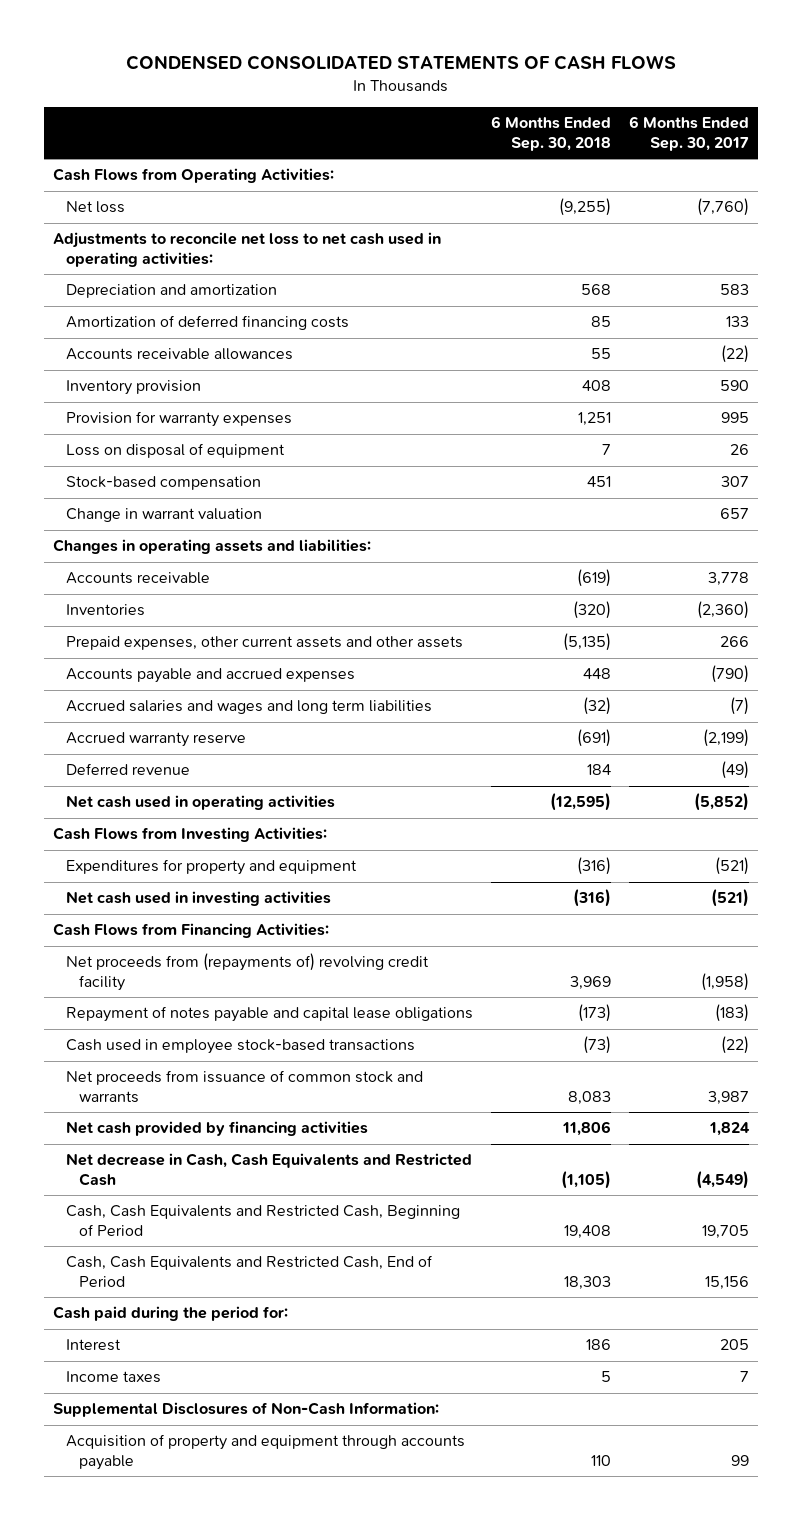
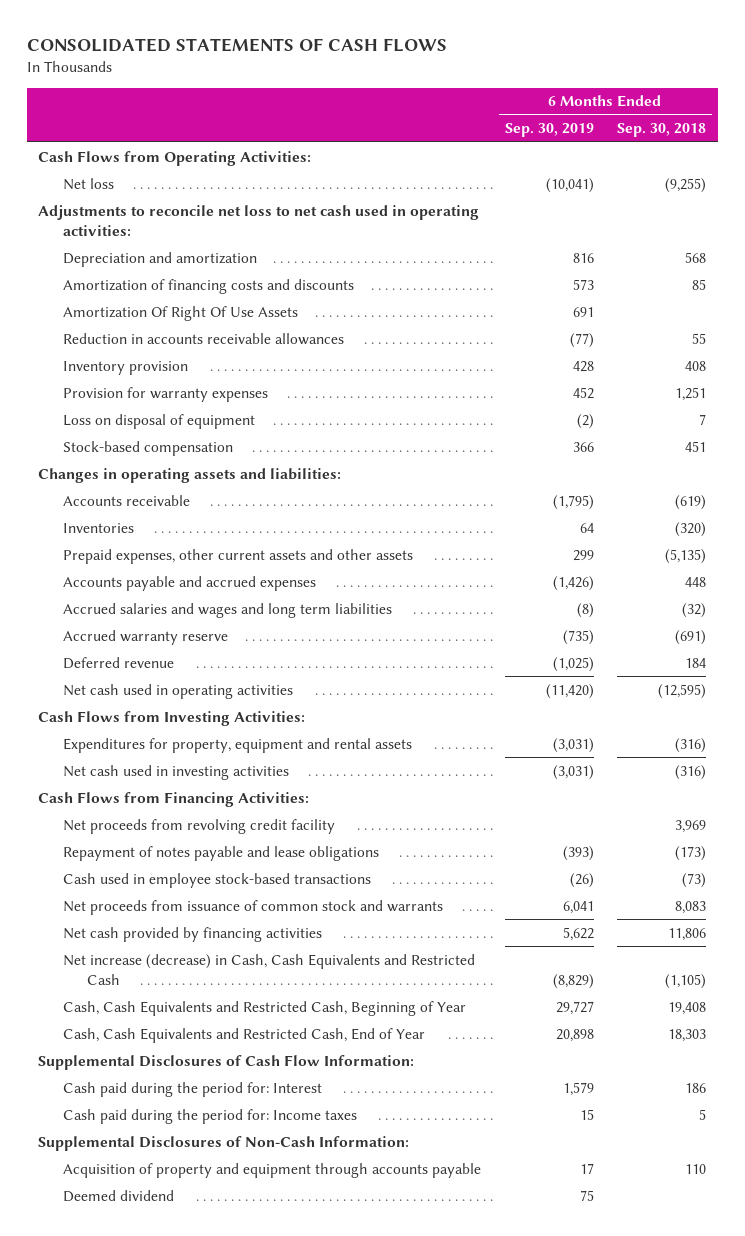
[126,55,677,71] CONDENSED CONSOLIDATED STATEMENTS OF CASH FLOWS -> [26,37,447,52] CONSOLIDATED STATEMENTS OF CASH FLOWS
[629,116,750,151] 6 Months Ended Sep. 30, 2017 -> none
none -> [504,123,594,138] Sep. 30, 2019
[66,315,350,331] Amortization of deferred financing costs -> [62,278,354,294] Amortization of financing costs and discounts
none -> [62,305,298,321] Amortization Of Right Of Use Assets
[66,348,294,361] Accounts receivable allowances -> [62,332,344,345] Reduction in accounts receivable allowances
[66,508,263,523] Change in warrant valuation -> none
[66,859,358,876] Expenditures for property and equipment -> [62,737,412,753] Expenditures for property, equipment and rental assets
[66,953,430,991] Net proceeds from (repayments of) revolving credit facility -> [62,818,335,834] Net proceeds from revolving credit facility
[66,1006,474,1023] Repayment of notes payable and capital lease obligations -> [62,845,379,861] Repayment of notes payable and lease obligations
[53,1306,289,1322] Cash paid during the period for: -> none
[66,1153,473,1186] Net decrease in Cash, Cash Equivalents and Restricted Cash -> [62,953,475,985] Net increase (decrease) in Cash, Cash Equivalents and Restricted Cash
[66,1205,461,1236] Cash, Cash Equivalents and Restricted Cash, Beginning of Period -> [62,1000,466,1016] Cash, Cash Equivalents and Restricted Cash, Beginning of Year
[66,1255,434,1287] Cash, Cash Equivalents and Restricted Cash, End of Period -> [62,1027,425,1043] Cash, Cash Equivalents and Restricted Cash, End of Year
none -> [38,1054,415,1070] Supplemental Disclosures of Cash Flow Information:
[66,1339,122,1352] Interest -> [62,1081,322,1097] Cash paid during the period for: Interest
[66,1371,162,1384] Income taxes -> [62,1108,357,1124] Cash paid during the period for: Income taxes
none -> [62,1189,174,1202] Deemed dividend

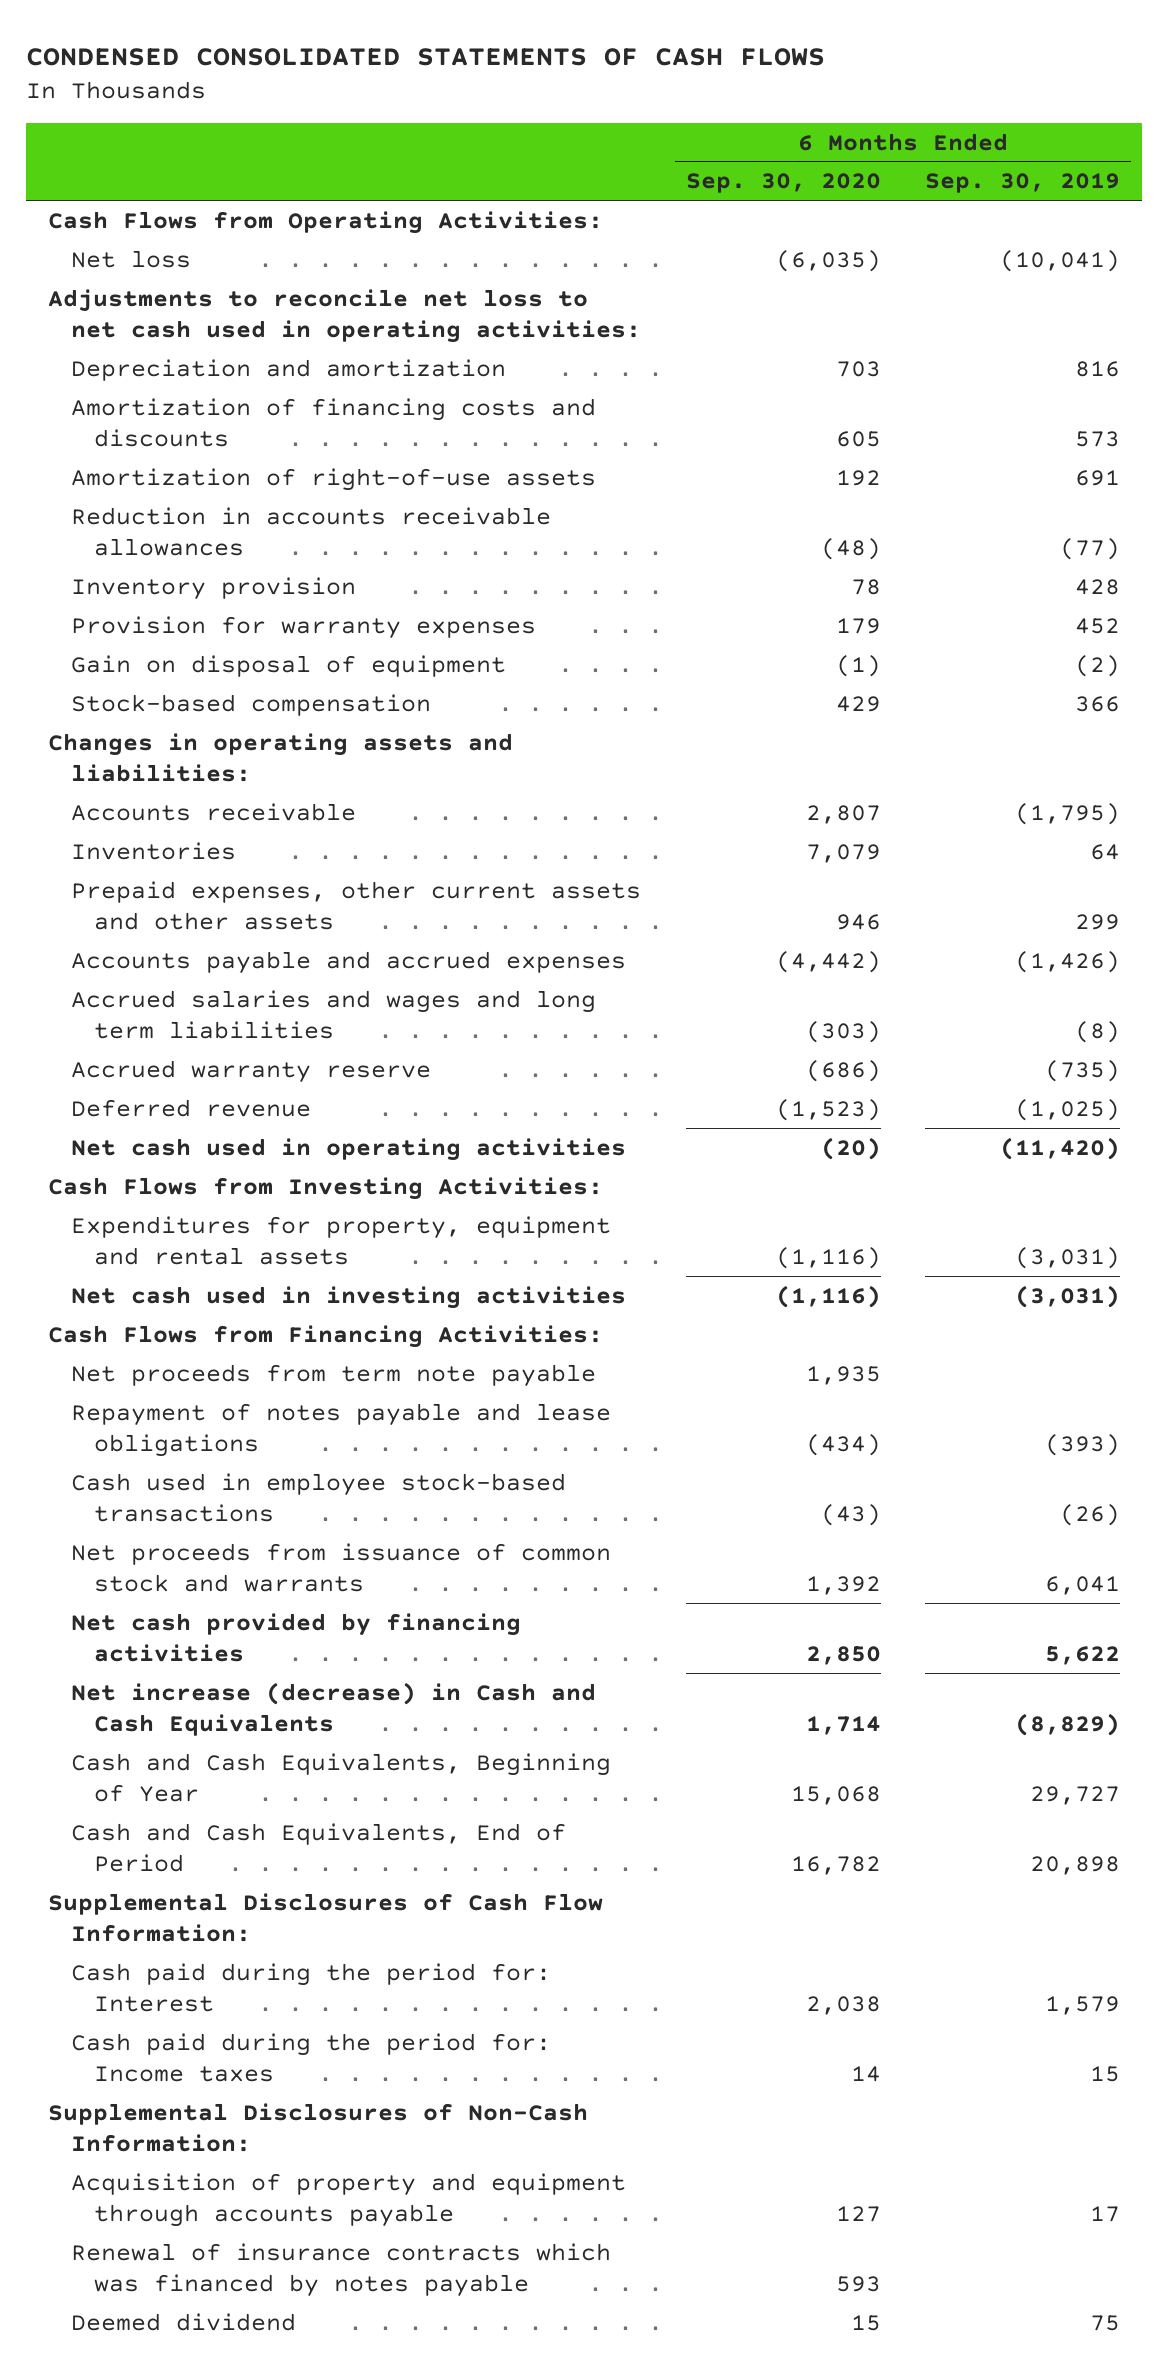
[26,37,447,52] CONSOLIDATED STATEMENTS OF CASH FLOWS -> [25,47,825,66] CONDENSED CONSOLIDATED STATEMENTS OF CASH FLOWS
[617,123,707,138] Sep. 30, 2018 -> none
none -> [685,173,881,194] Sep. 30, 2020
[62,305,298,321] Amortization Of Right Of Use Assets -> [71,467,597,491] Amortization of right-of-use assets
[62,413,255,429] Loss on disposal of equipment -> [71,654,507,677] Gain on disposal of equipment
[62,818,335,834] Net proceeds from revolving credit facility -> none
none -> [71,1363,597,1387] Net proceeds from term note payable
[62,953,475,985] Net increase (decrease) in Cash, Cash Equivalents and Restricted Cash -> [71,1681,597,1737] Net increase (decrease) in Cash and Cash Equivalents
[62,1000,466,1016] Cash, Cash Equivalents and Restricted Cash, Beginning of Year -> [71,1752,612,1803] Cash and Cash Equivalents, Beginning of Year
[62,1027,425,1043] Cash, Cash Equivalents and Restricted Cash, End of Year -> [71,1822,567,1873] Cash and Cash Equivalents, End of Period
none -> [71,2242,612,2298] Renewal of insurance contracts which was financed by notes payable

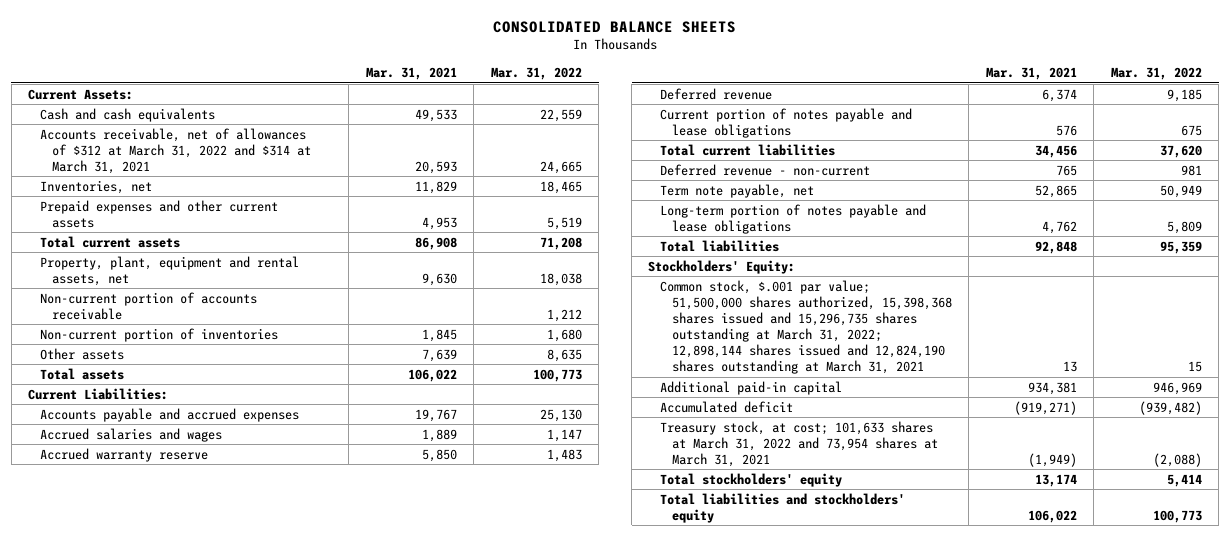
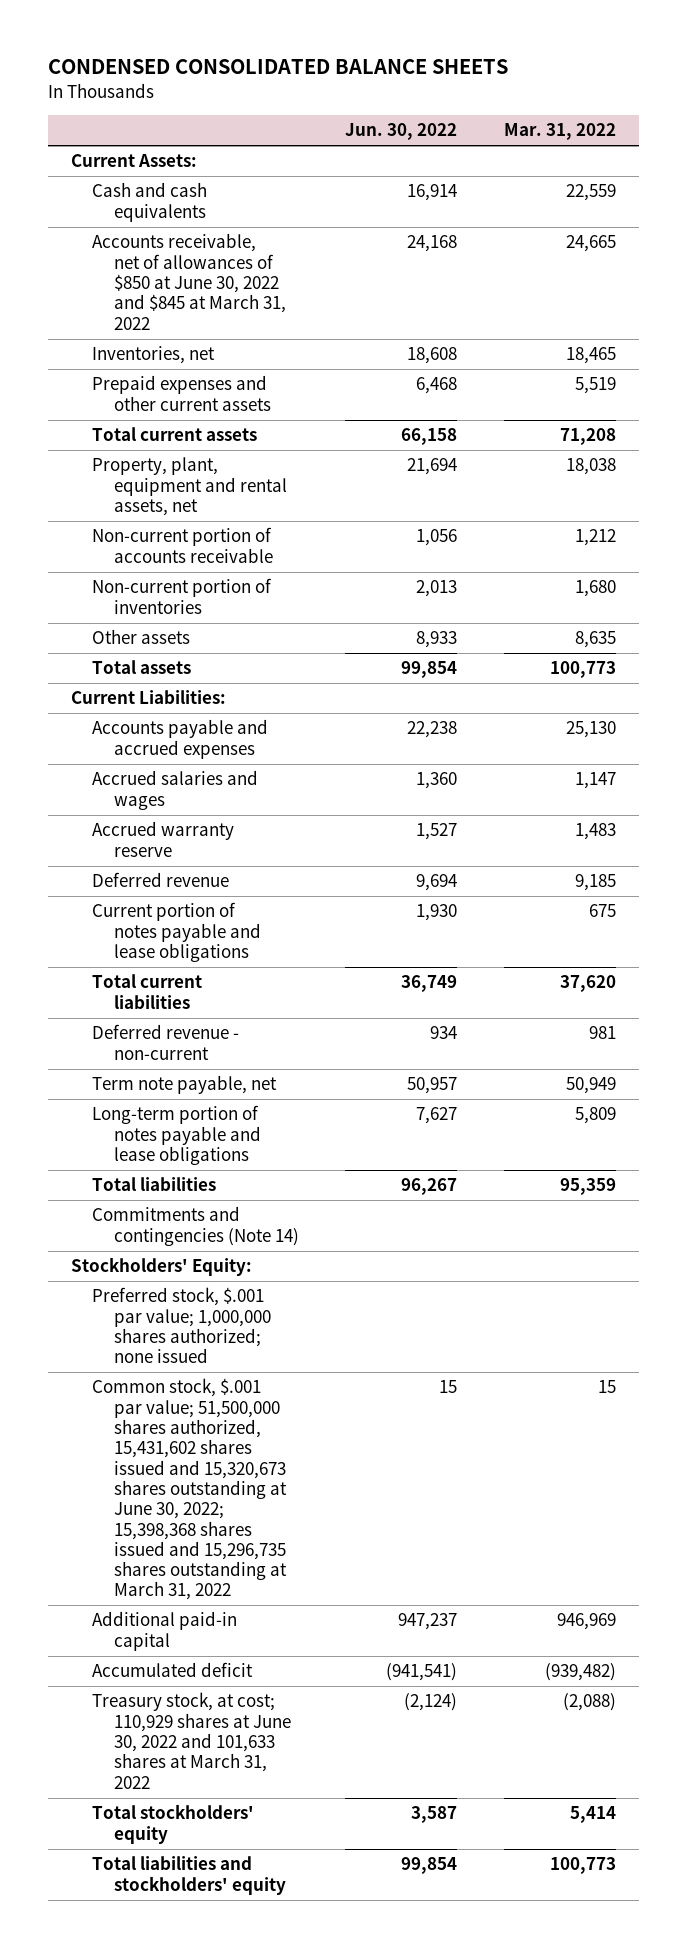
[493,20,737,33] CONSOLIDATED BALANCE SHEETS -> [47,59,508,75] CONDENSED CONSOLIDATED BALANCE SHEETS
[365,67,457,81] Mar. 31, 2021 -> none
none -> [345,123,458,141] Jun. 30, 2022
[39,127,311,175] Accounts receivable, net of allowances of $312 at March 31, 2022 and $314 at March 31, 2021 -> [92,233,286,330] Accounts receivable, net of allowances of $850 at June 30, 2022 and $845 at March 31, 2022
none -> [92,1206,299,1246] Commitments and contingencies (Note 14)
none -> [92,1287,271,1364] Preferred stock, $.001 par value; 1,000,000 shares authorized; none issued
[660,279,953,375] Common stock, $.001 par value; 51,500,000 shares authorized, 15,398,368 shares issued and 15,296,735 shares outstanding at March 31, 2022; 12,898,144 shares issued and 12,824,190 shares outstanding at March 31, 2021 -> [92,1378,287,1601] Common stock, $.001 par value; 51,500,000 shares authorized, 15,431,602 shares issued and 15,320,673 shares outstanding at June 30, 2022; 15,398,368 shares issued and 15,296,735 shares outstanding at March 31, 2022
[660,420,939,468] Treasury stock, at cost; 101,633 shares at March 31, 2022 and 73,954 shares at March 31, 2021 -> [92,1692,291,1789] Treasury stock, at cost; 110,929 shares at June 30, 2022 and 101,633 shares at March 31, 2022

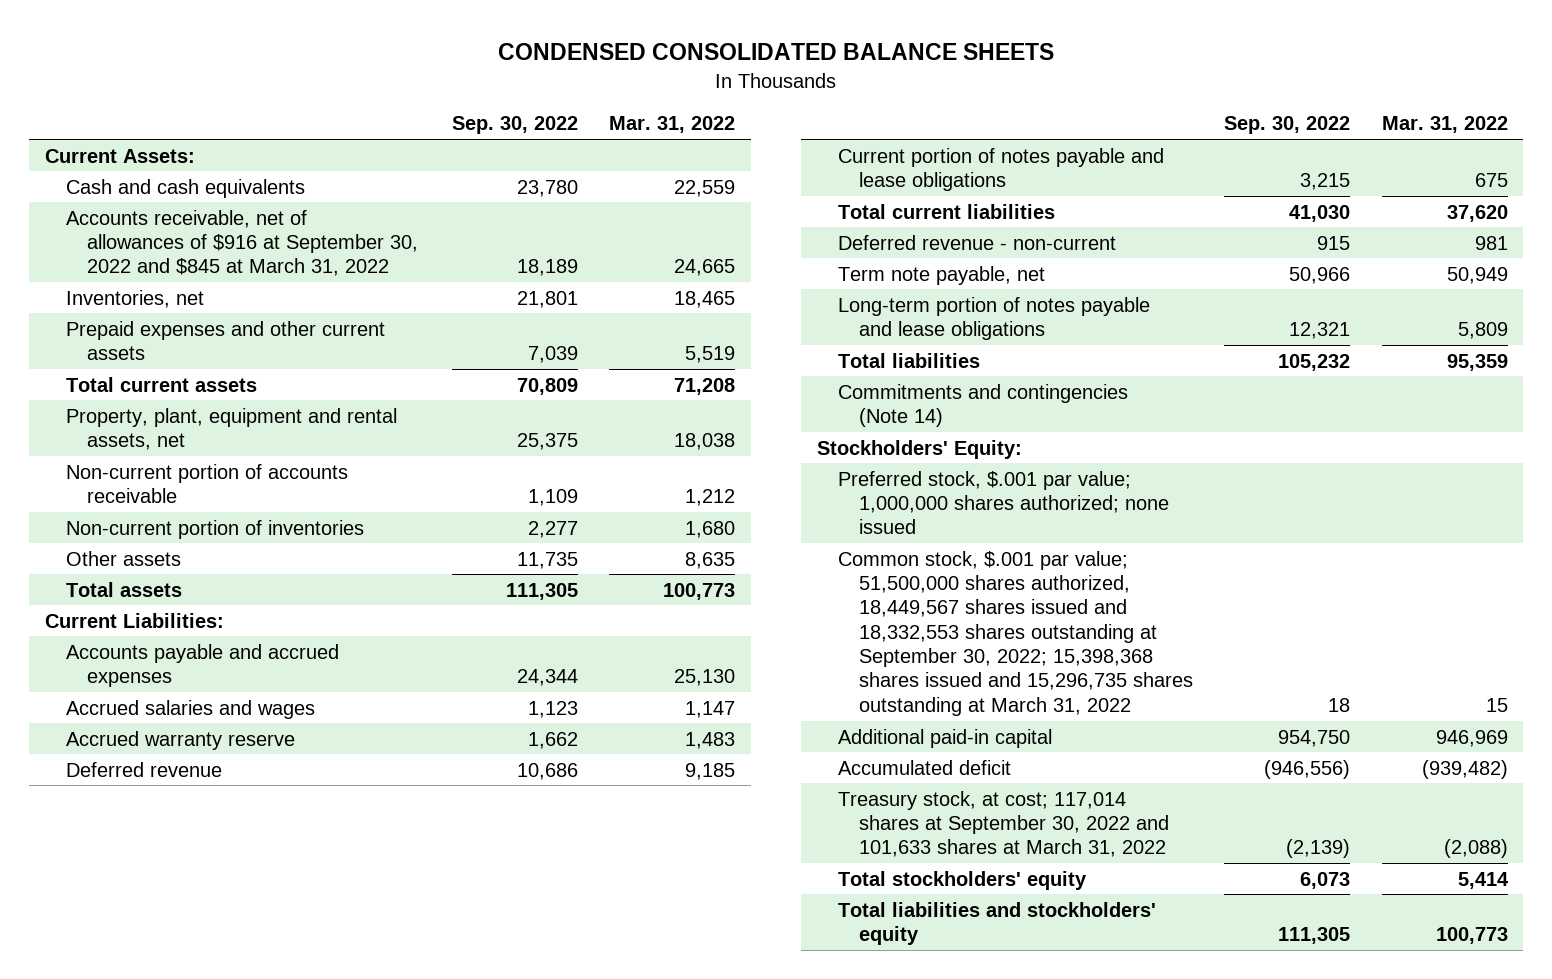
[345,123,458,141] Jun. 30, 2022 -> none
none -> [451,116,578,135] Sep. 30, 2022
[92,233,286,330] Accounts receivable, net of allowances of $850 at June 30, 2022 and $845 at March 31, 2022 -> [65,209,418,277] Accounts receivable, net of allowances of $916 at September 30, 2022 and $845 at March 31, 2022
[92,1378,287,1601] Common stock, $.001 par value; 51,500,000 shares authorized, 15,431,602 shares issued and 15,320,673 shares outstanding at June 30, 2022; 15,398,368 shares issued and 15,296,735 shares outstanding at March 31, 2022 -> [838,550,1193,716] Common stock, $.001 par value; 51,500,000 shares authorized, 18,449,567 shares issued and 18,332,553 shares outstanding at September 30, 2022; 15,398,368 shares issued and 15,296,735 shares outstanding at March 31, 2022
[92,1692,291,1789] Treasury stock, at cost; 110,929 shares at June 30, 2022 and 101,633 shares at March 31, 2022 -> [838,790,1169,858] Treasury stock, at cost; 117,014 shares at September 30, 2022 and 101,633 shares at March 31, 2022

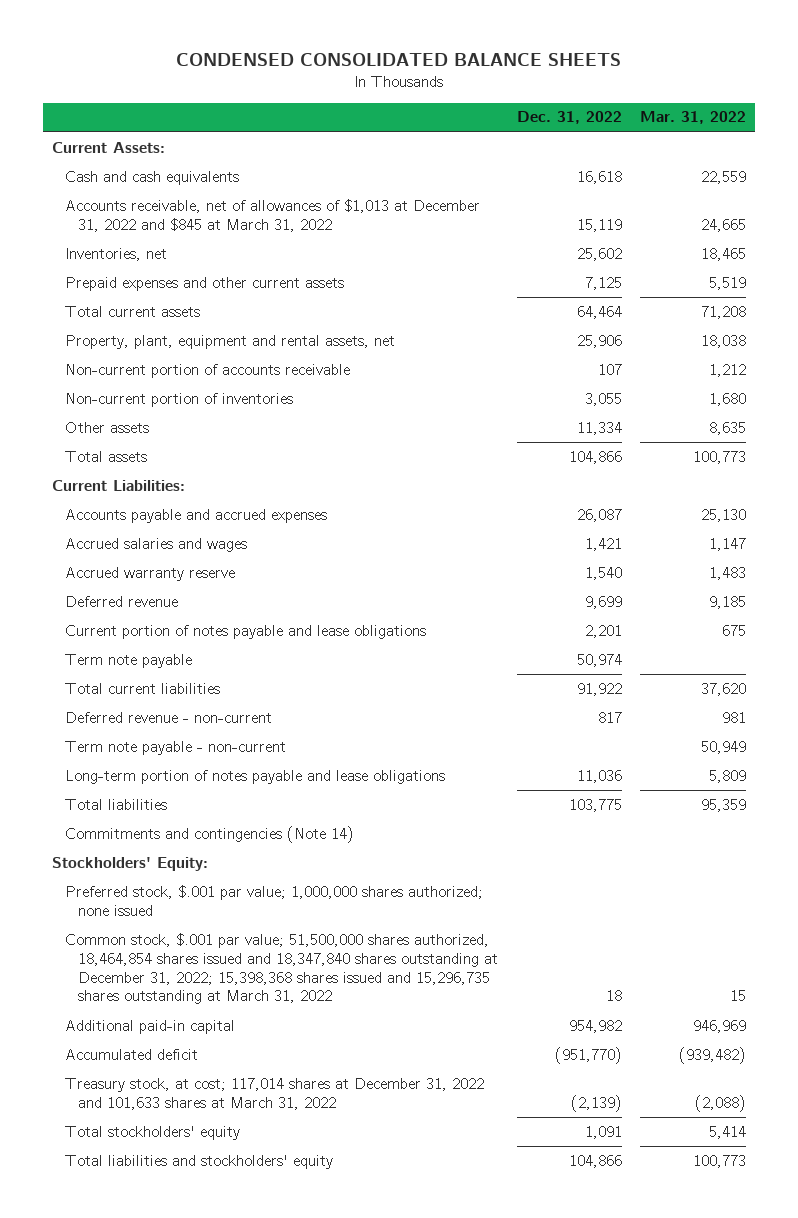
[451,116,578,135] Sep. 30, 2022 -> none
none -> [516,111,622,125] Dec. 31, 2022
[65,209,418,277] Accounts receivable, net of allowances of $916 at September 30, 2022 and $845 at March 31, 2022 -> [65,198,481,232] Accounts receivable, net of allowances of $1,013 at December 31, 2022 and $845 at March 31, 2022
none -> [65,653,193,668] Term note payable
[838,265,1046,285] Term note payable, net -> [65,740,287,755] Term note payable - non-current
[838,550,1193,716] Common stock, $.001 par value; 51,500,000 shares authorized, 18,449,567 shares issued and 18,332,553 shares outstanding at September 30, 2022; 15,398,368 shares issued and 15,296,735 shares outstanding at March 31, 2022 -> [65,932,499,1005] Common stock, $.001 par value; 51,500,000 shares authorized, 18,464,854 shares issued and 18,347,840 shares outstanding at December 31, 2022; 15,398,368 shares issued and 15,296,735 shares outstanding at March 31, 2022
[838,790,1169,858] Treasury stock, at cost; 117,014 shares at September 30, 2022 and 101,633 shares at March 31, 2022 -> [65,1077,485,1110] Treasury stock, at cost; 117,014 shares at December 31, 2022 and 101,633 shares at March 31, 2022

